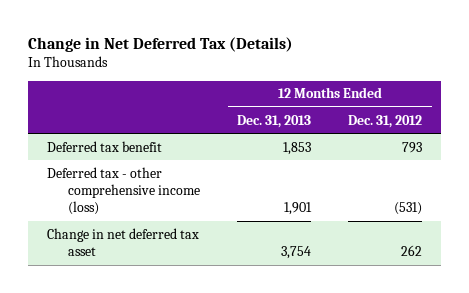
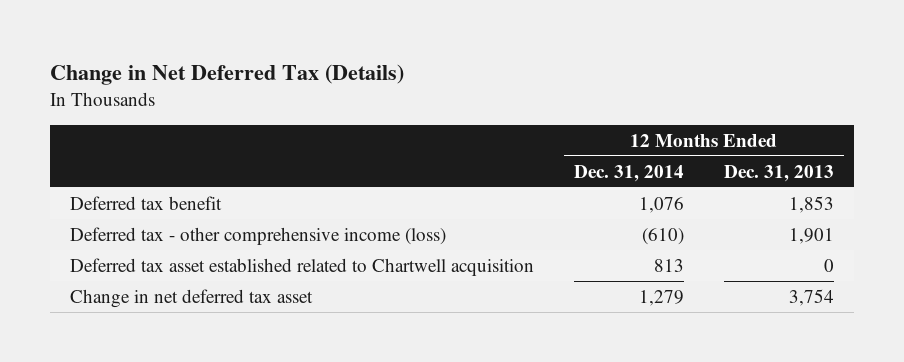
[348,114,423,128] Dec. 31, 2012 -> none
none -> [574,164,685,182] Dec. 31, 2014
none -> [70,257,535,276] Deferred tax asset established related to Chartwell acquisition

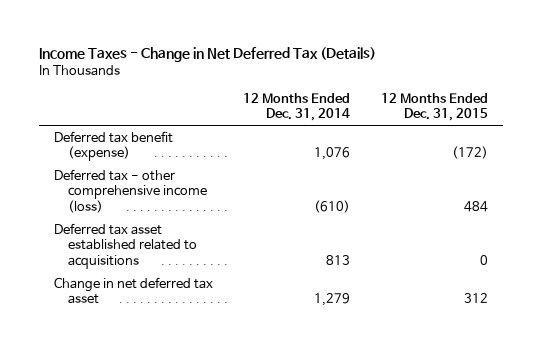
[50,64,405,86] Change in Net Deferred Tax (Details) -> [38,47,376,63] Income Taxes - Change in Net Deferred Tax (Details)
[723,164,834,182] Dec. 31, 2013 -> none
none -> [380,92,488,122] 12 Months Ended Dec. 31, 2015
[70,195,223,210] Deferred tax benefit -> [54,130,174,162] Deferred tax benefit (expense)
[70,257,535,276] Deferred tax asset established related to Chartwell acquisition -> [54,222,197,269] Deferred tax asset established related to acquisitions

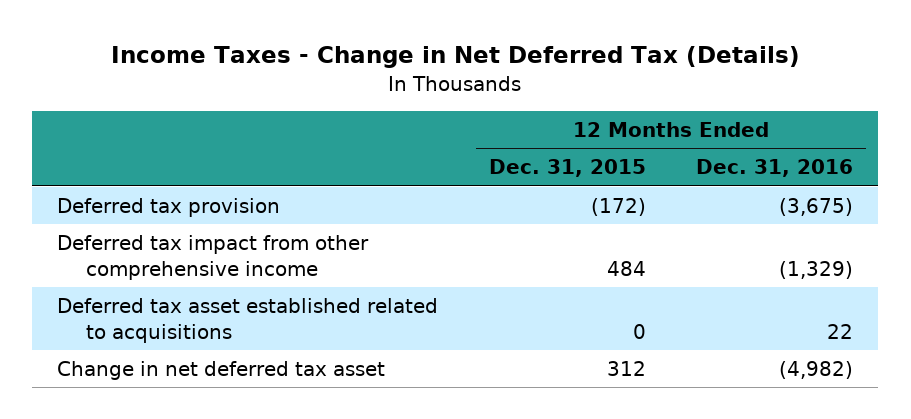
[243,92,351,122] 12 Months Ended Dec. 31, 2014 -> none
none -> [696,159,854,178] Dec. 31, 2016
[54,130,174,162] Deferred tax benefit (expense) -> [57,198,281,218] Deferred tax provision
[54,168,207,213] Deferred tax - other comprehensive income (loss) -> [57,235,370,280] Deferred tax impact from other comprehensive income

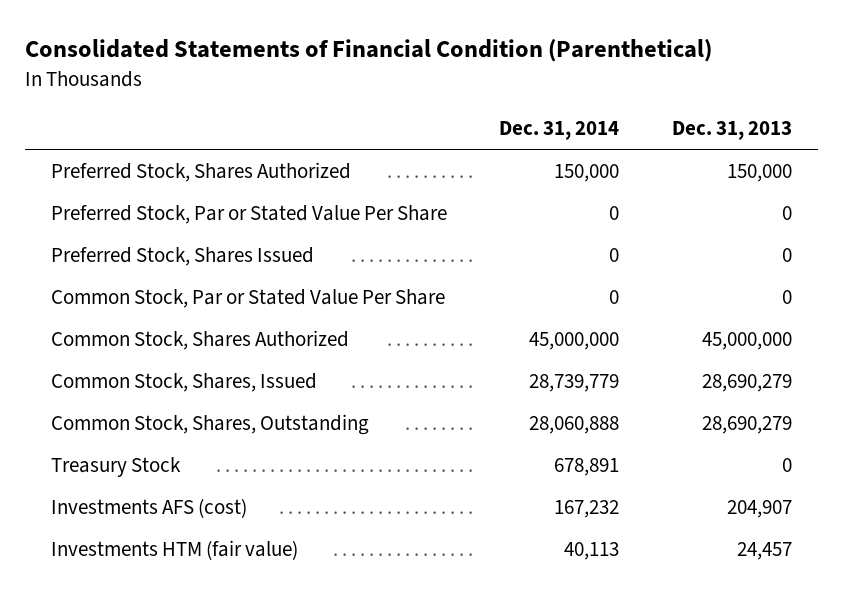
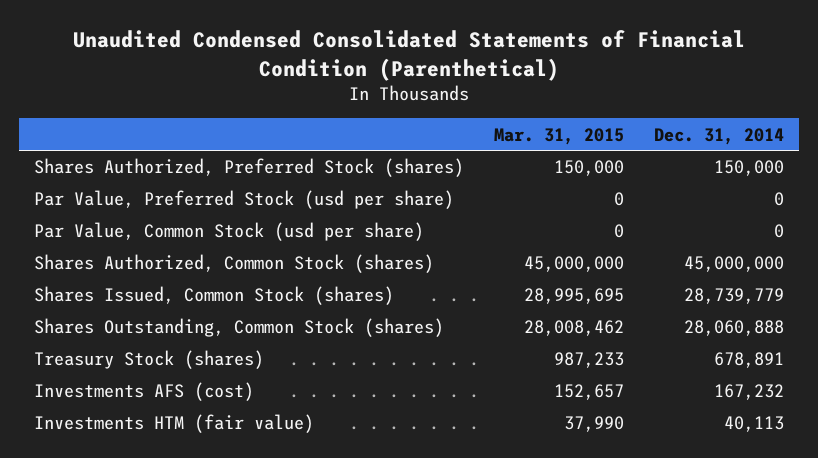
[24,39,712,63] Consolidated Statements of Financial Condition (Parenthetical) -> [72,30,745,81] Unaudited Condensed Consolidated Statements of Financial Condition (Parenthetical)
[671,121,792,141] Dec. 31, 2013 -> none
none -> [493,127,624,145] Mar. 31, 2015
[50,247,314,267] Preferred Stock, Shares Issued -> none
[50,162,351,183] Preferred Stock, Shares Authorized -> [34,158,465,178] Shares Authorized, Preferred Stock (shares)
[50,205,447,225] Preferred Stock, Par or Stated Value Per Share -> [34,190,455,210] Par Value, Preferred Stock (usd per share)
[50,289,445,309] Common Stock, Par or Stated Value Per Share -> [34,222,425,242] Par Value, Common Stock (usd per share)
[50,330,349,351] Common Stock, Shares Authorized -> [34,254,435,274] Shares Authorized, Common Stock (shares)
[50,373,317,393] Common Stock, Shares, Issued -> [34,286,395,306] Shares Issued, Common Stock (shares)
[50,414,369,436] Common Stock, Shares, Outstanding -> [34,318,445,338] Shares Outstanding, Common Stock (shares)
[50,457,181,478] Treasury Stock -> [34,350,265,370] Treasury Stock (shares)

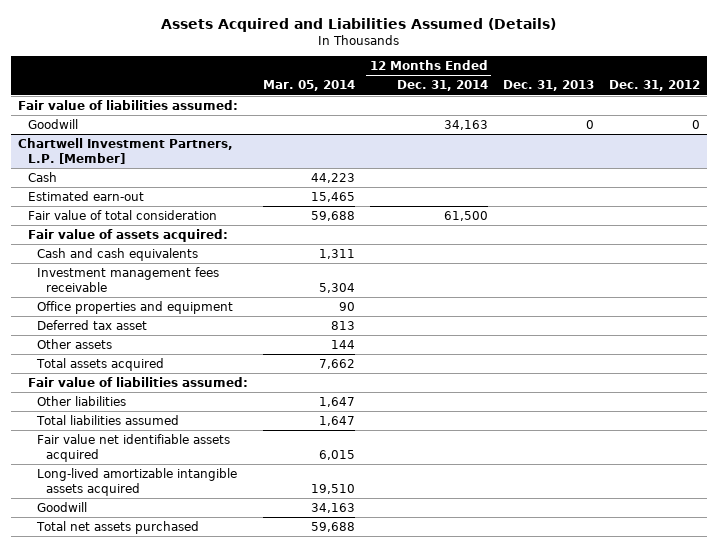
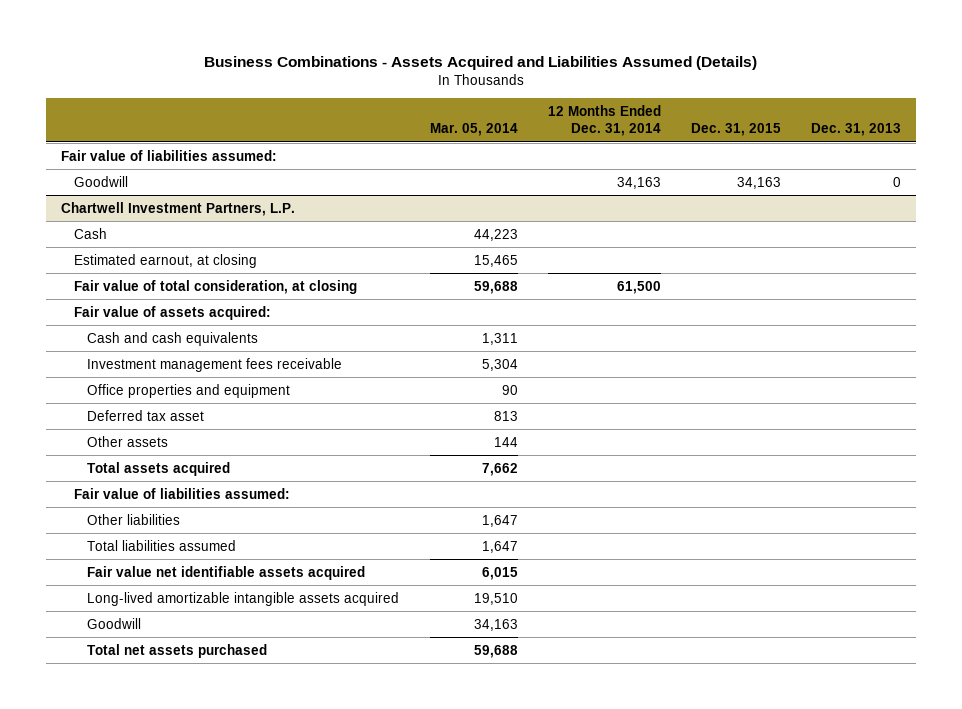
[160,17,556,32] Assets Acquired and Liabilities Assumed (Details) -> [204,55,758,70] Business Combinations - Assets Acquired and Liabilities Assumed (Details)
[608,80,700,92] Dec. 31, 2012 -> none
none -> [690,122,781,136] Dec. 31, 2015
[18,137,234,164] Chartwell Investment Partners, L.P. [Member] -> [61,201,296,216] Chartwell Investment Partners, L.P.
[27,190,144,201] Estimated earn-out -> [74,253,258,268] Estimated earnout, at closing
[27,209,217,220] Fair value of total consideration -> [74,279,358,294] Fair value of total consideration, at closing

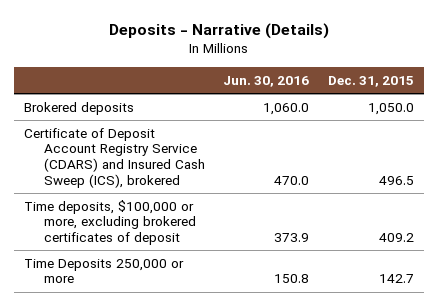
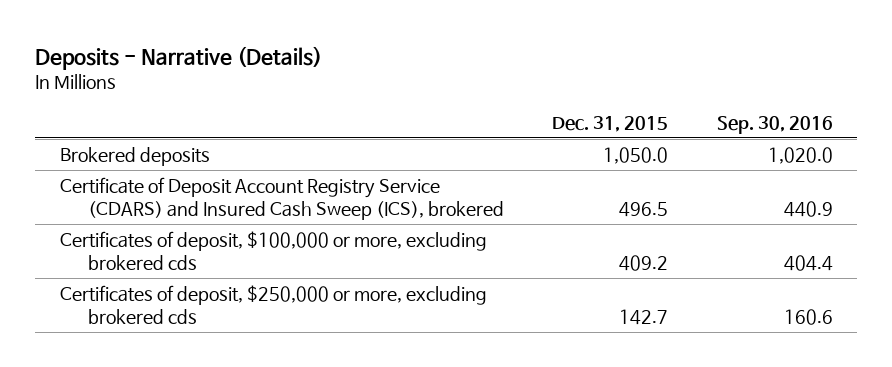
[223,75,310,87] Jun. 30, 2016 -> none
none -> [716,115,833,134] Sep. 30, 2016
[23,199,196,245] Time deposits, $100,000 or more, excluding brokered certificates of deposit -> [59,231,487,270] Certificates of deposit, $100,000 or more, excluding brokered cds
[23,258,184,284] Time Deposits 250,000 or more -> [59,285,487,324] Certificates of deposit, $250,000 or more, excluding brokered cds

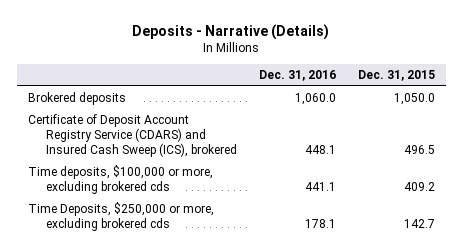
[716,115,833,134] Sep. 30, 2016 -> none
none -> [258,70,336,82] Dec. 31, 2016
[59,231,487,270] Certificates of deposit, $100,000 or more, excluding brokered cds -> [27,165,213,195] Time deposits, $100,000 or more, excluding brokered cds
[59,285,487,324] Certificates of deposit, $250,000 or more, excluding brokered cds -> [27,202,214,232] Time Deposits, $250,000 or more, excluding brokered cds

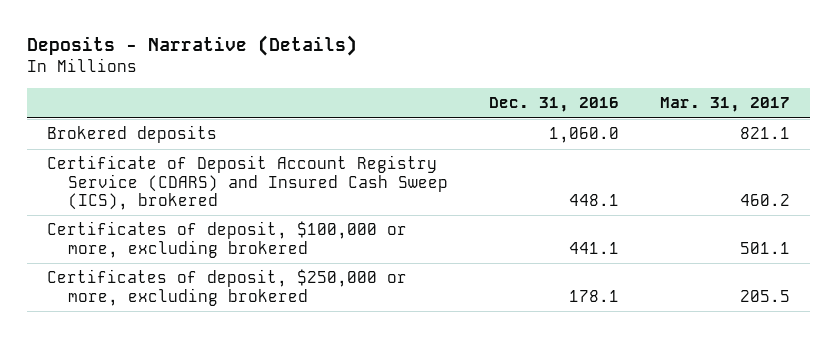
[357,70,435,82] Dec. 31, 2015 -> none
none -> [659,97,790,113] Mar. 31, 2017
[27,165,213,195] Time deposits, $100,000 or more, excluding brokered cds -> [47,221,408,258] Certificates of deposit, $100,000 or more, excluding brokered
[27,202,214,232] Time Deposits, $250,000 or more, excluding brokered cds -> [47,269,408,306] Certificates of deposit, $250,000 or more, excluding brokered

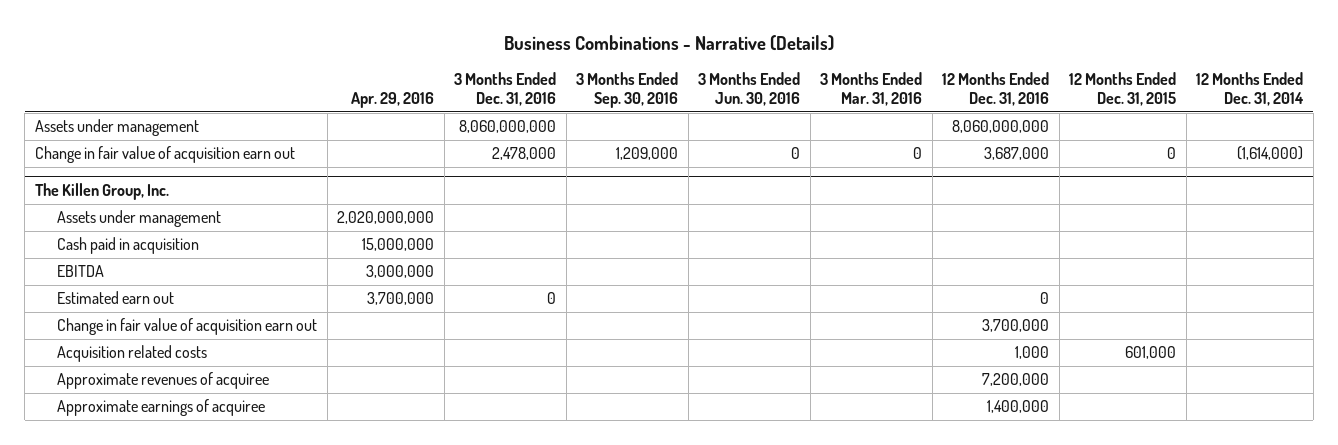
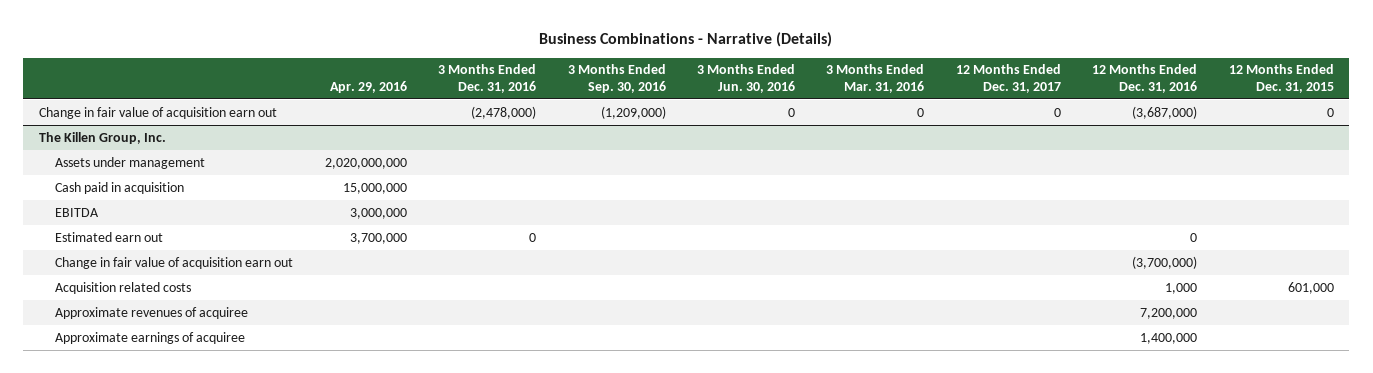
[1196,72,1305,106] 12 Months Ended Dec. 31, 2014 -> none
none -> [955,64,1061,94] 12 Months Ended Dec. 31, 2017
[34,119,199,137] Assets under management -> none
[492,147,557,161] 2,478,000 -> [471,105,537,119] (2,478,000)
[616,147,679,161] 1,209,000 -> [600,105,666,119] (1,209,000)
[984,147,1050,161] 3,687,000 -> [1132,105,1198,119] (3,687,000)
[982,319,1050,333] 3,700,000 -> [1132,255,1198,269] (3,700,000)

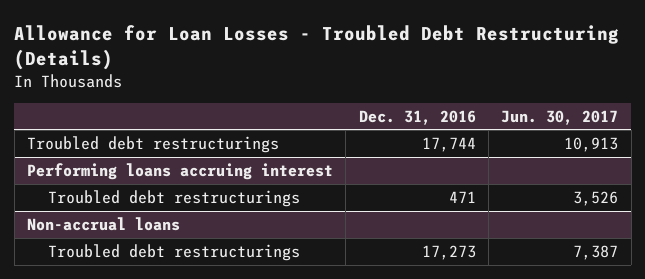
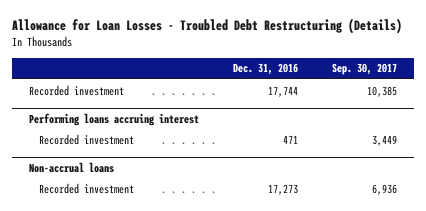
[501,109,619,125] Jun. 30, 2017 -> none
none -> [331,63,397,76] Sep. 30, 2017
[27,135,280,153] Troubled debt restructurings -> [29,84,125,96] Recorded investment
[47,189,300,207] Troubled debt restructurings -> [38,133,134,145] Recorded investment
[47,243,300,261] Troubled debt restructurings -> [38,182,134,194] Recorded investment

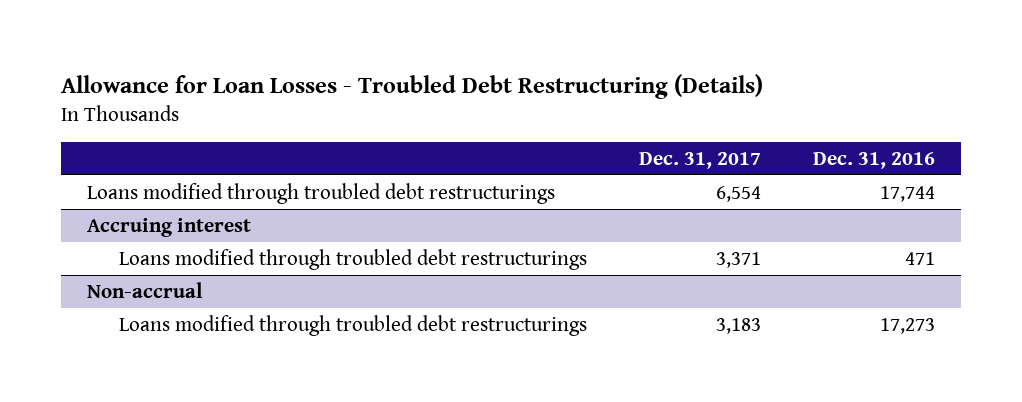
[331,63,397,76] Sep. 30, 2017 -> none
none -> [638,151,761,169] Dec. 31, 2017
[29,84,125,96] Recorded investment -> [87,182,556,204] Loans modified through troubled debt restructurings
[29,112,200,126] Performing loans accruing interest -> [87,217,252,237] Accruing interest
[38,133,134,145] Recorded investment -> [118,248,587,270] Loans modified through troubled debt restructurings
[29,161,115,173] Non-accrual loans -> [87,281,204,298] Non-accrual
[38,182,134,194] Recorded investment -> [118,314,587,336] Loans modified through troubled debt restructurings

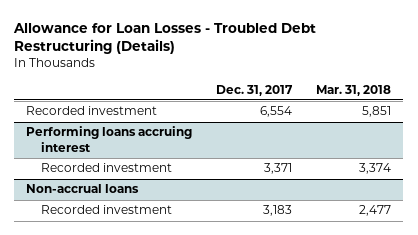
[812,151,935,169] Dec. 31, 2016 -> none
none -> [316,84,392,96] Mar. 31, 2018
[87,182,556,204] Loans modified through troubled debt restructurings -> [26,106,158,116] Recorded investment
[87,217,252,237] Accruing interest -> [26,126,193,152] Performing loans accruing interest
[118,248,587,270] Loans modified through troubled debt restructurings -> [41,163,173,173] Recorded investment
[87,281,204,298] Non-accrual -> [26,184,140,194] Non-accrual loans
[118,314,587,336] Loans modified through troubled debt restructurings -> [41,205,173,215] Recorded investment

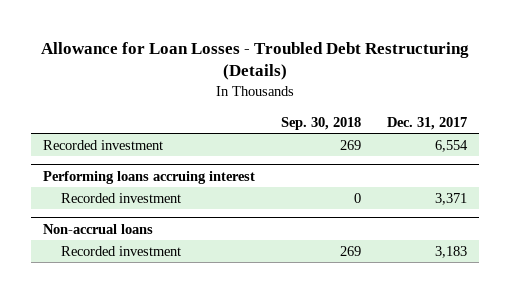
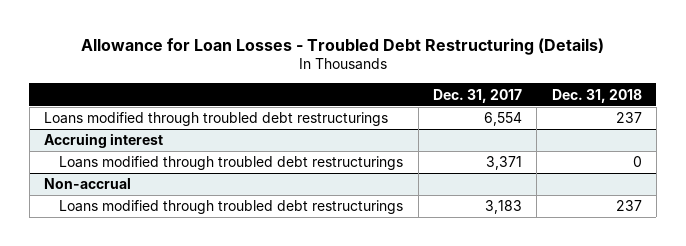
[281,116,362,130] Sep. 30, 2018 -> none
none -> [551,88,642,103] Dec. 31, 2018
[43,139,164,150] Recorded investment -> [43,112,388,127] Loans modified through troubled debt restructurings
[43,170,256,184] Performing loans accruing interest -> [43,133,163,149] Accruing interest
[60,192,181,203] Recorded investment -> [59,156,404,171] Loans modified through troubled debt restructurings
[43,223,154,234] Non-accrual loans -> [43,178,131,190] Non-accrual
[60,245,181,256] Recorded investment -> [59,200,404,215] Loans modified through troubled debt restructurings

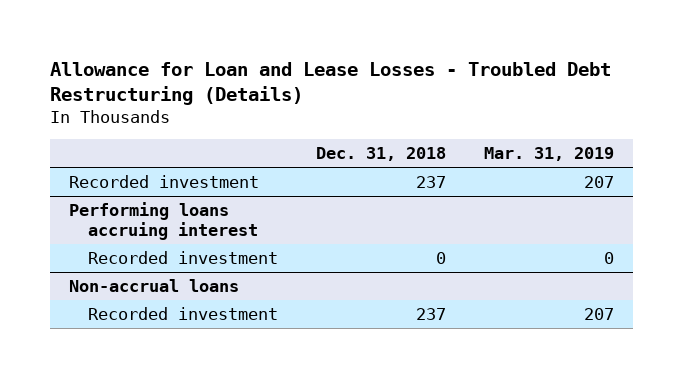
[80,37,604,55] Allowance for Loan Losses - Troubled Debt Restructuring (Details) -> [50,61,612,105] Allowance for Loan and Lease Losses - Troubled Debt Restructuring (Details)
[432,88,522,103] Dec. 31, 2017 -> none
none -> [484,147,615,162] Mar. 31, 2019
[43,112,388,127] Loans modified through troubled debt restructurings -> [69,175,260,189] Recorded investment
[43,133,163,149] Accruing interest -> [69,202,259,241] Performing loans accruing interest
[59,156,404,171] Loans modified through troubled debt restructurings -> [88,251,279,265] Recorded investment
[43,178,131,190] Non-accrual -> [69,279,240,293] Non-accrual loans
[59,200,404,215] Loans modified through troubled debt restructurings -> [88,307,279,321] Recorded investment

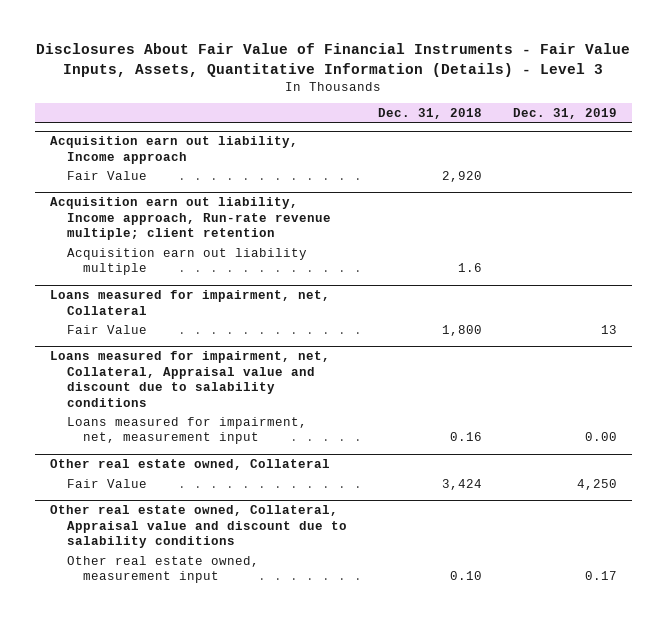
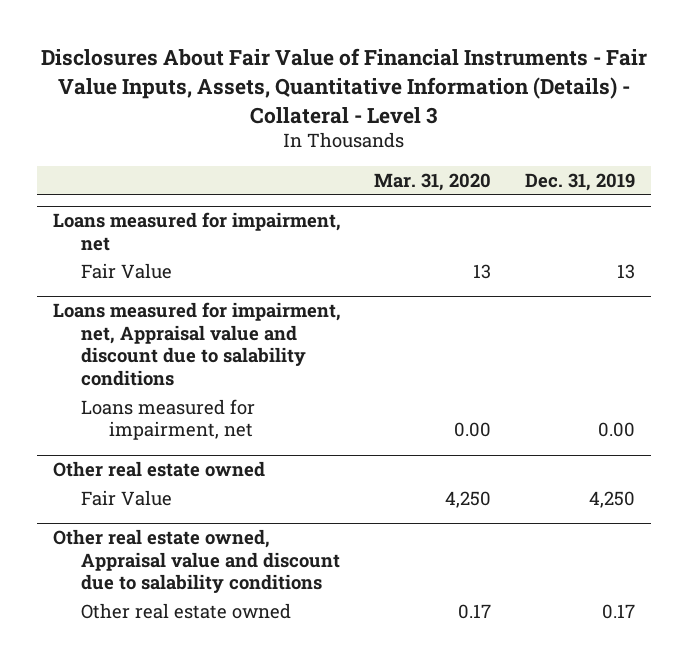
[36,43,631,77] Disclosures About Fair Value of Financial Instruments - Fair Value Inputs, Assets, Quantitative Information (Details) - Level 3 -> [40,48,647,124] Disclosures About Fair Value of Financial Instruments - Fair Value Inputs, Assets, Quantitative Information (Details) - Collateral - Level 3
[377,108,482,120] Dec. 31, 2018 -> none
none -> [374,172,492,191] Mar. 31, 2020
[50,136,299,164] Acquisition earn out liability, Income approach -> none
[66,170,147,180] Fair Value -> none
[50,197,331,241] Acquisition earn out liability, Income approach, Run-rate revenue multiple; client retention -> none
[66,247,307,276] Acquisition earn out liability multiple -> none
[50,290,331,315] Loans measured for impairment, net, Collateral -> [53,212,342,251] Loans measured for impairment, net
[50,351,331,407] Loans measured for impairment, net, Collateral, Appraisal value and discount due to salability conditions -> [53,302,342,387] Loans measured for impairment, net, Appraisal value and discount due to salability conditions
[66,416,307,445] Loans measured for impairment, net, measurement input -> [80,398,255,441] Loans measured for impairment, net
[50,459,331,471] Other real estate owned, Collateral -> [53,461,266,478] Other real estate owned
[50,505,347,549] Other real estate owned, Collateral, Appraisal value and discount due to salability conditions -> [53,529,340,594] Other real estate owned, Appraisal value and discount due to salability conditions
[66,555,259,584] Other real estate owned, measurement input -> [80,602,291,619] Other real estate owned

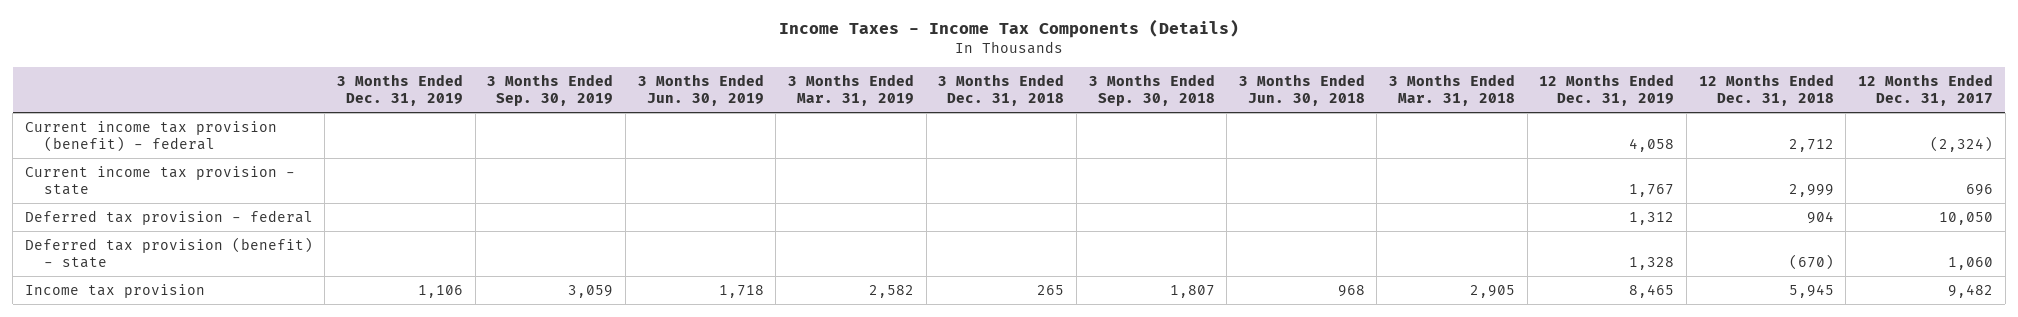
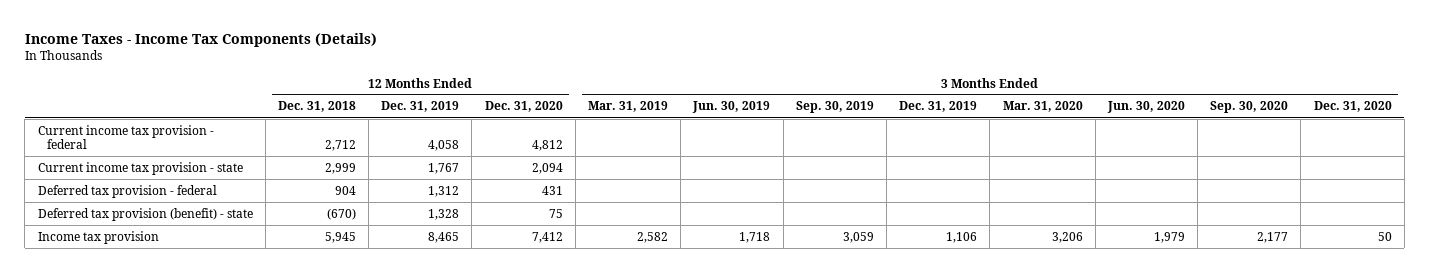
[938,74,1065,107] 3 Months Ended Dec. 31, 2018 -> none
[1088,74,1215,107] 3 Months Ended Sep. 30, 2018 -> none
[1238,74,1365,107] 3 Months Ended Jun. 30, 2018 -> none
[1389,74,1516,107] 3 Months Ended Mar. 31, 2018 -> none
[1858,74,1994,107] 12 Months Ended Dec. 31, 2017 -> none
none -> [484,101,563,113] Dec. 31, 2020
none -> [1002,101,1083,113] Mar. 31, 2020
none -> [1106,101,1185,114] Jun. 30, 2020
none -> [1210,101,1289,114] Sep. 30, 2020
none -> [1313,101,1392,113] Dec. 31, 2020
[24,120,277,152] Current income tax provision (benefit) - federal -> [37,124,214,150] Current income tax provision - federal

